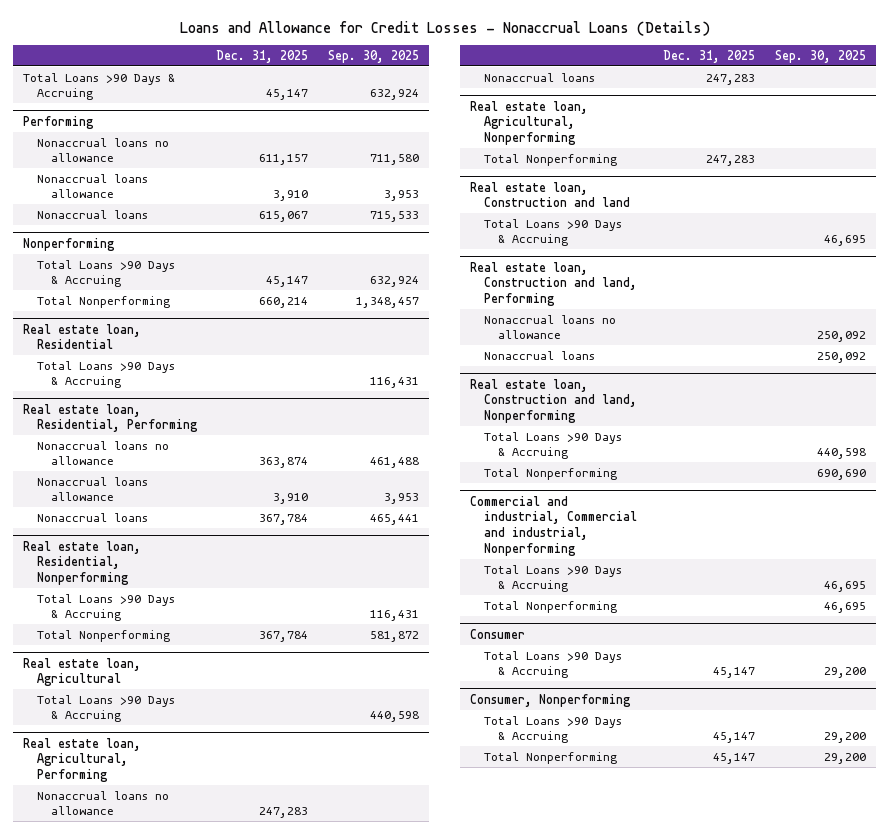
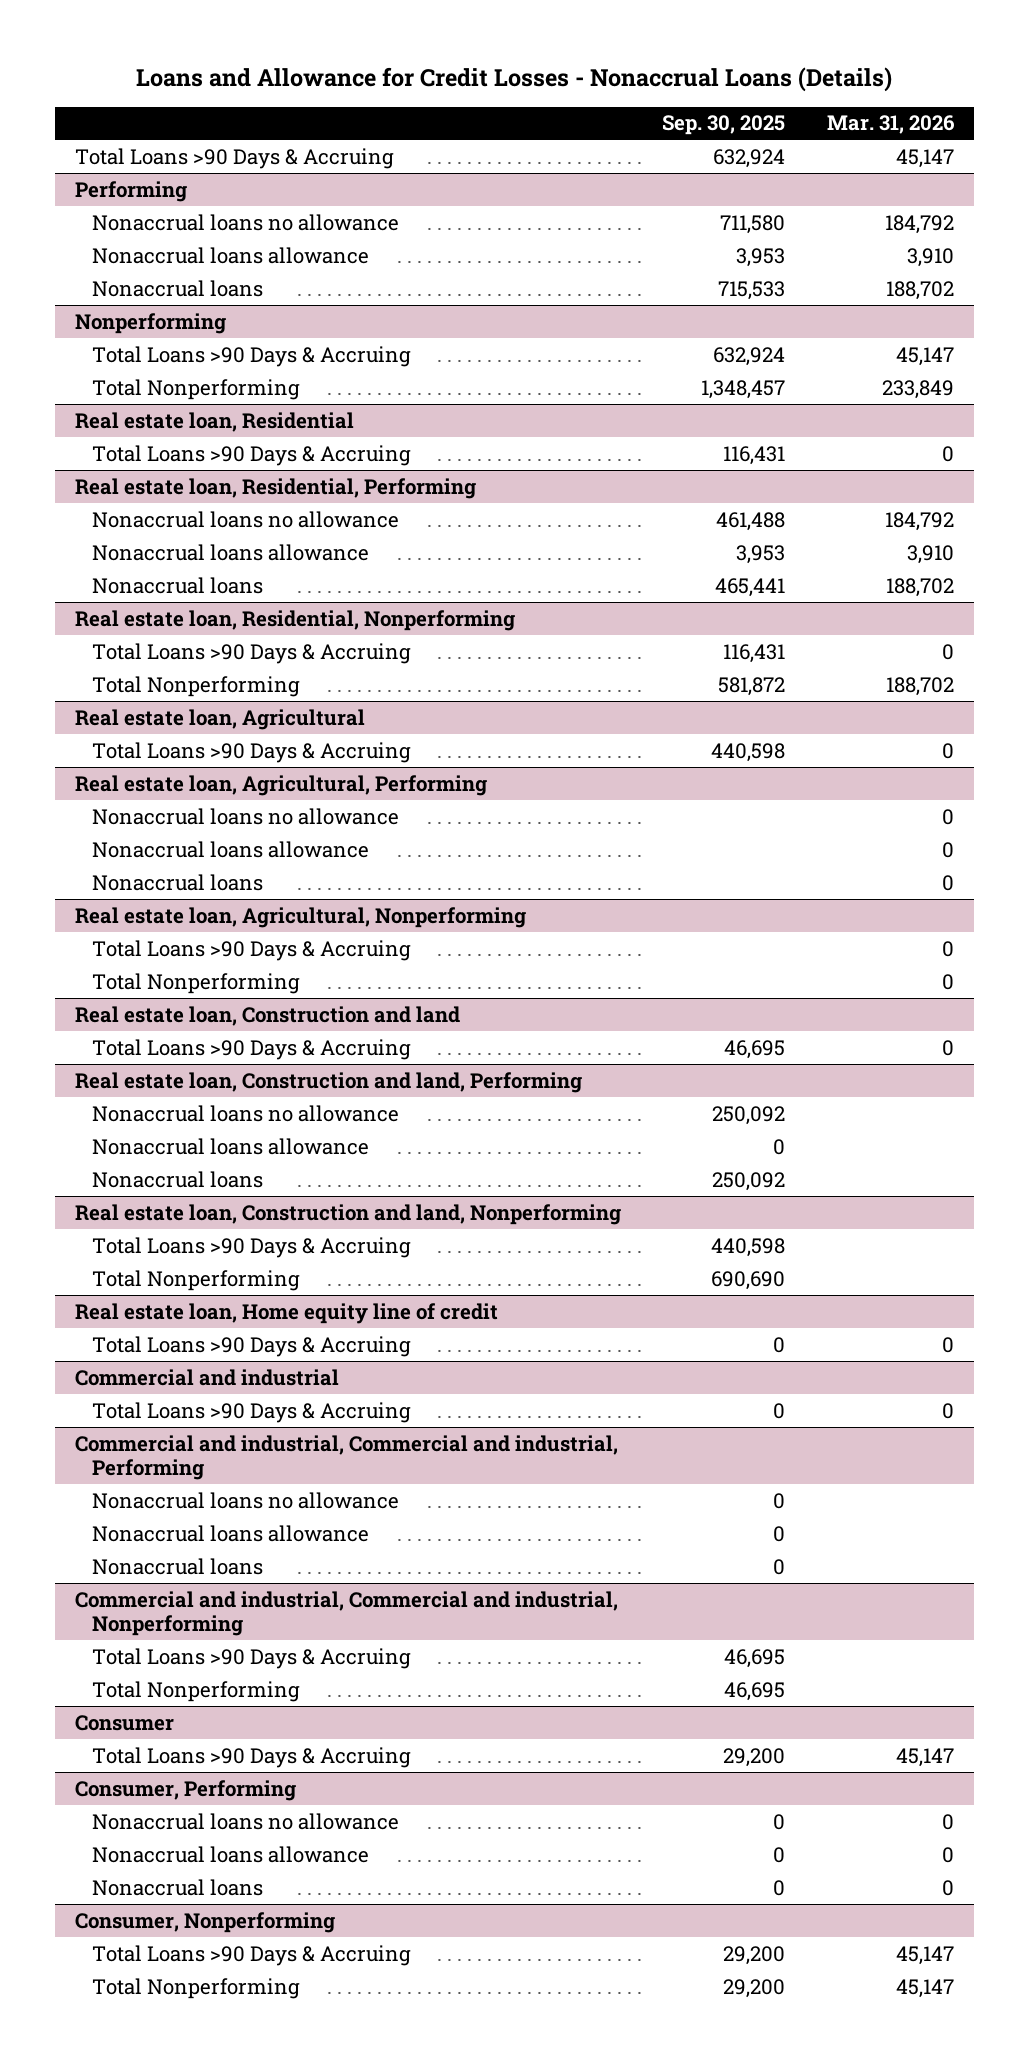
[216,49,309,63] Dec. 31, 2025 -> none
none -> [826,115,955,135] Mar. 31, 2026
none -> [91,840,369,858] Nonaccrual loans allowance
none -> [91,939,411,961] Total Loans >90 Days & Accruing
none -> [91,1137,369,1155] Nonaccrual loans allowance
none -> [75,1302,499,1324] Real estate loan, Home equity line of credit
none -> [91,1335,411,1357] Total Loans >90 Days & Accruing
none -> [75,1368,340,1386] Commercial and industrial
none -> [91,1401,411,1423] Total Loans >90 Days & Accruing
none -> [75,1434,619,1480] Commercial and industrial, Commercial and industrial, Performing
none -> [91,1491,399,1509] Nonaccrual loans no allowance
none -> [91,1524,369,1542] Nonaccrual loans allowance
none -> [91,1557,263,1575] Nonaccrual loans
none -> [75,1779,297,1801] Consumer, Performing
none -> [91,1812,399,1830] Nonaccrual loans no allowance
none -> [91,1845,369,1863] Nonaccrual loans allowance
none -> [91,1878,263,1896] Nonaccrual loans

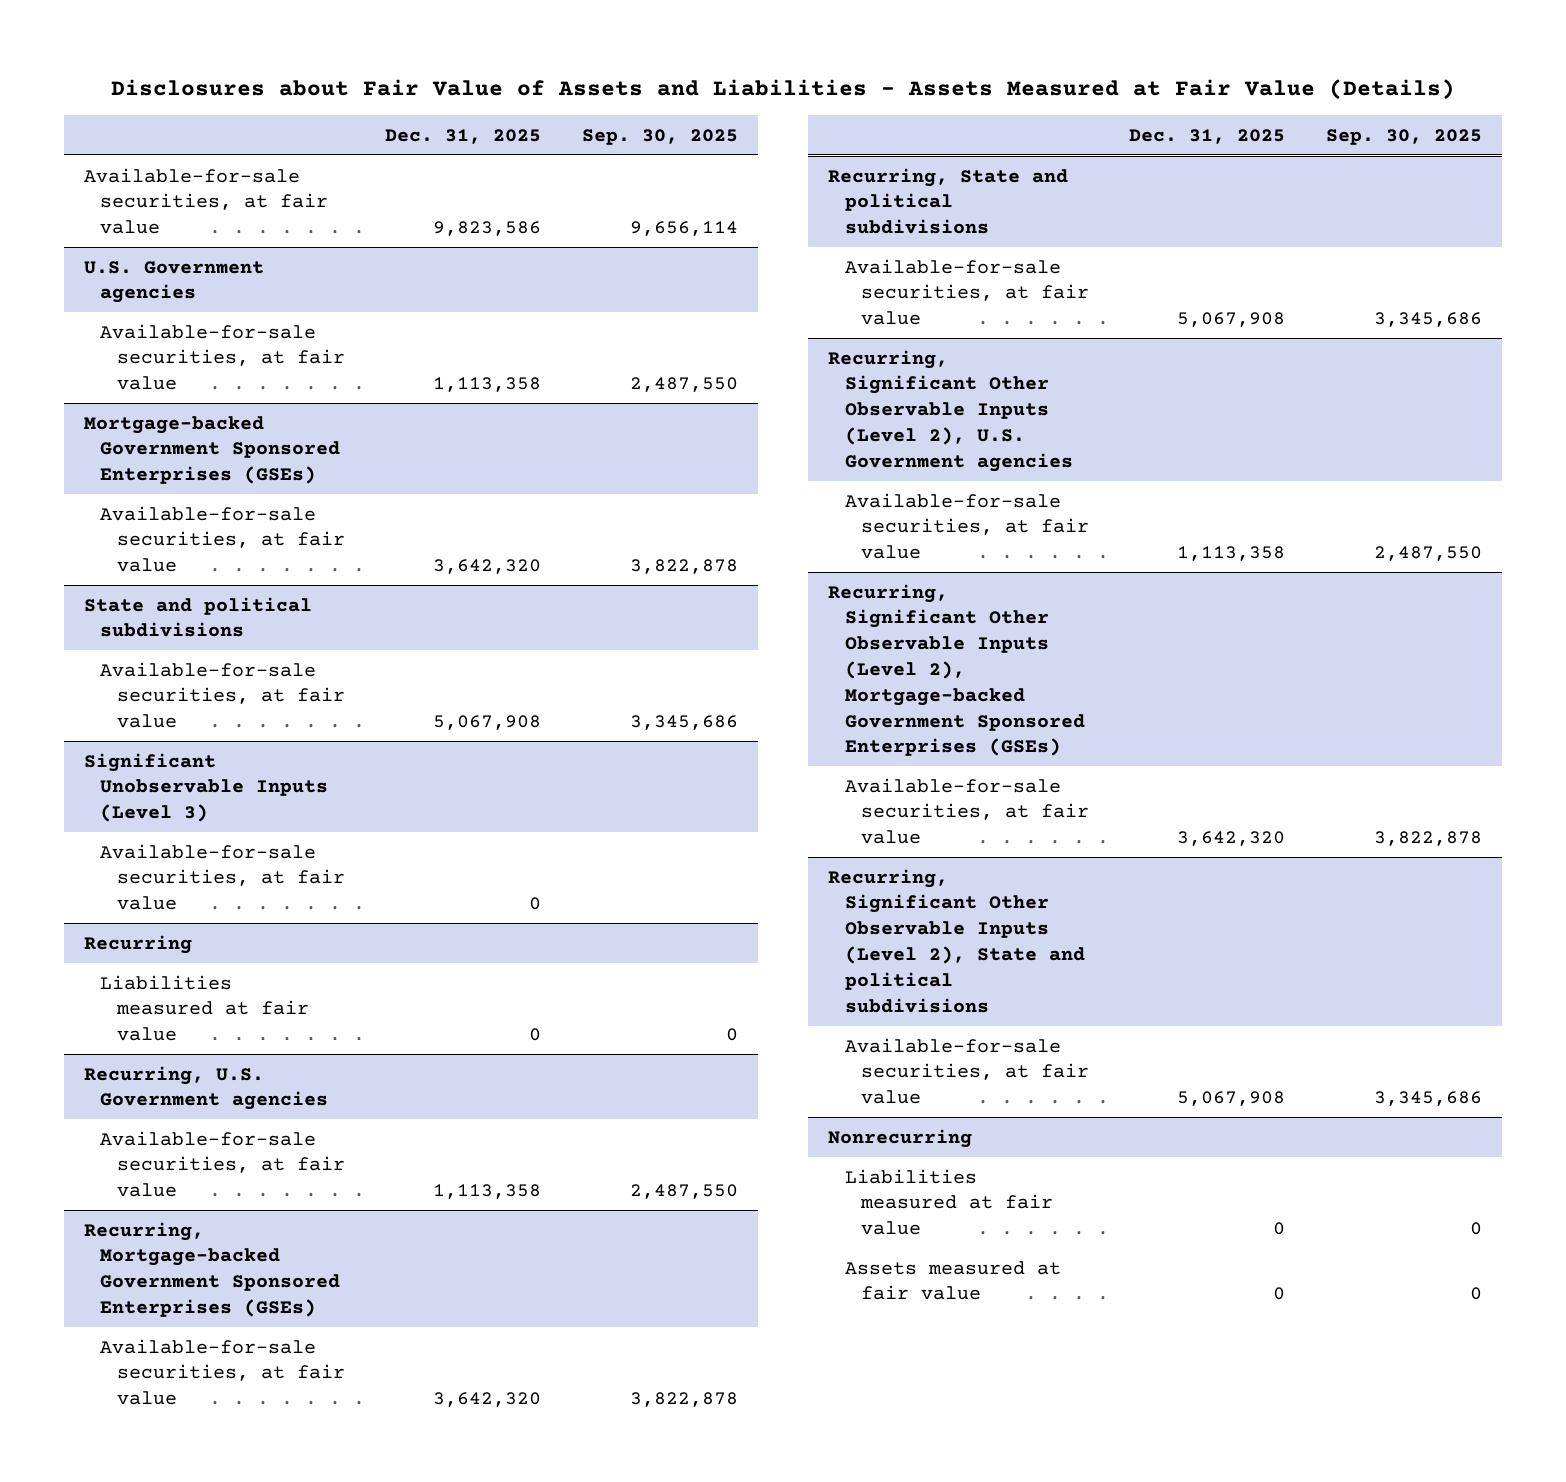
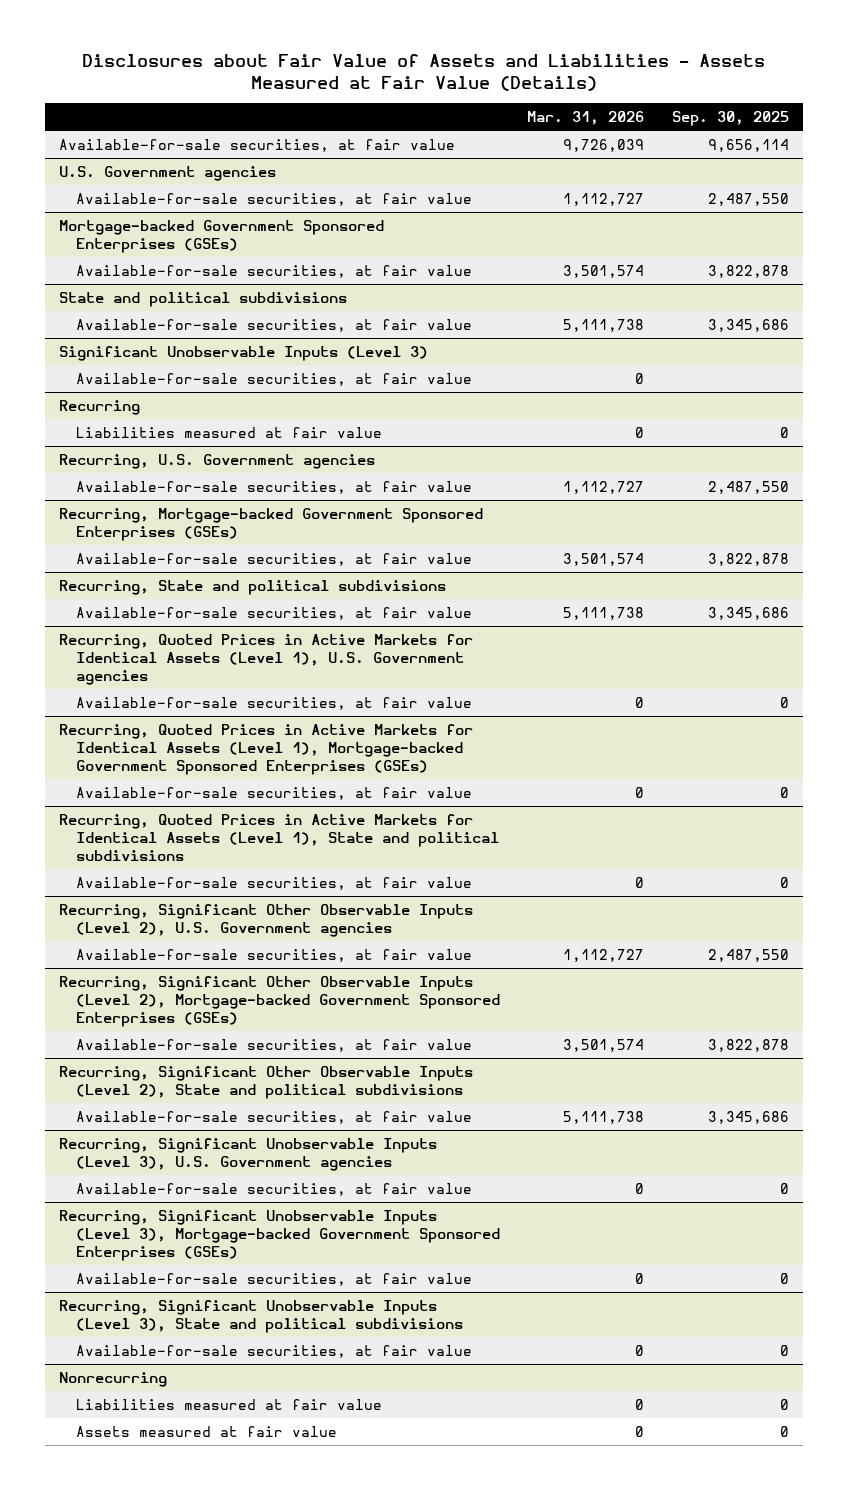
[385,128,542,144] Dec. 31, 2025 -> none
none -> [527,110,645,125] Mar. 31, 2026
none -> [58,634,473,685] Recurring, Quoted Prices in Active Markets for Identical Assets (Level 1), U.S. Government agencies
none -> [75,697,472,711] Available-for-sale securities, at fair value
none -> [58,724,473,775] Recurring, Quoted Prices in Active Markets for Identical Assets (Level 1), Mortgage-backed Government Sponsored Enterprises (GSEs)
none -> [75,787,472,801] Available-for-sale securities, at fair value
none -> [58,814,499,861] Recurring, Quoted Prices in Active Markets for Identical Assets (Level 1), State and political subdivisions
none -> [75,877,472,891] Available-for-sale securities, at fair value
none -> [58,1138,437,1171] Recurring, Significant Unobservable Inputs (Level 3), U.S. Government agencies
none -> [75,1183,472,1197] Available-for-sale securities, at fair value
none -> [58,1210,500,1261] Recurring, Significant Unobservable Inputs (Level 3), Mortgage-backed Government Sponsored Enterprises (GSEs)
none -> [75,1273,472,1287] Available-for-sale securities, at fair value
none -> [58,1300,463,1333] Recurring, Significant Unobservable Inputs (Level 3), State and political subdivisions
none -> [75,1345,472,1359] Available-for-sale securities, at fair value

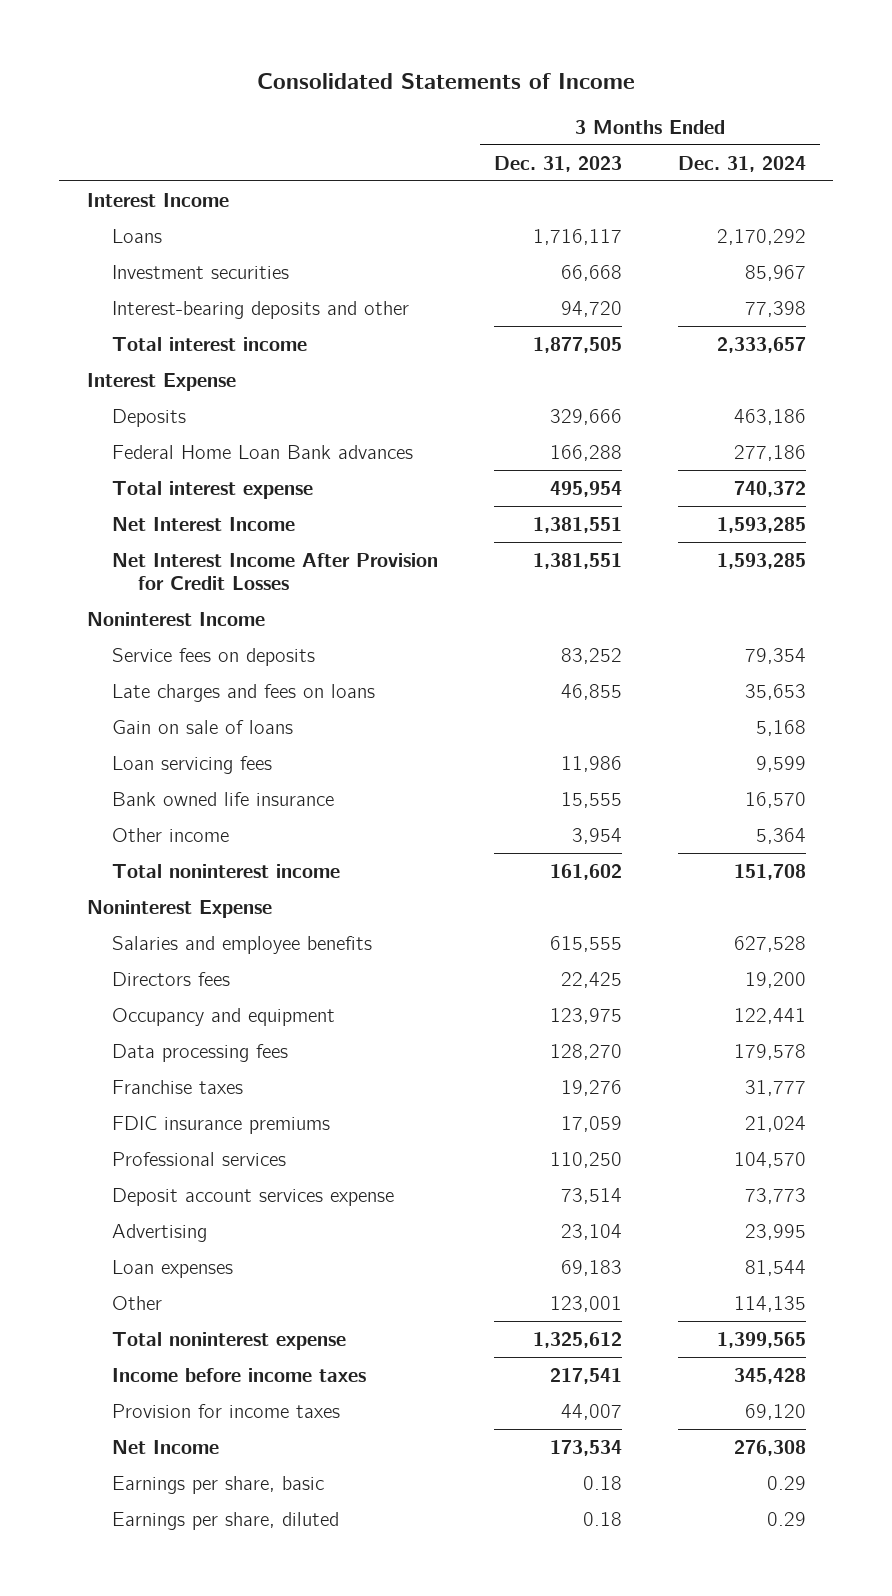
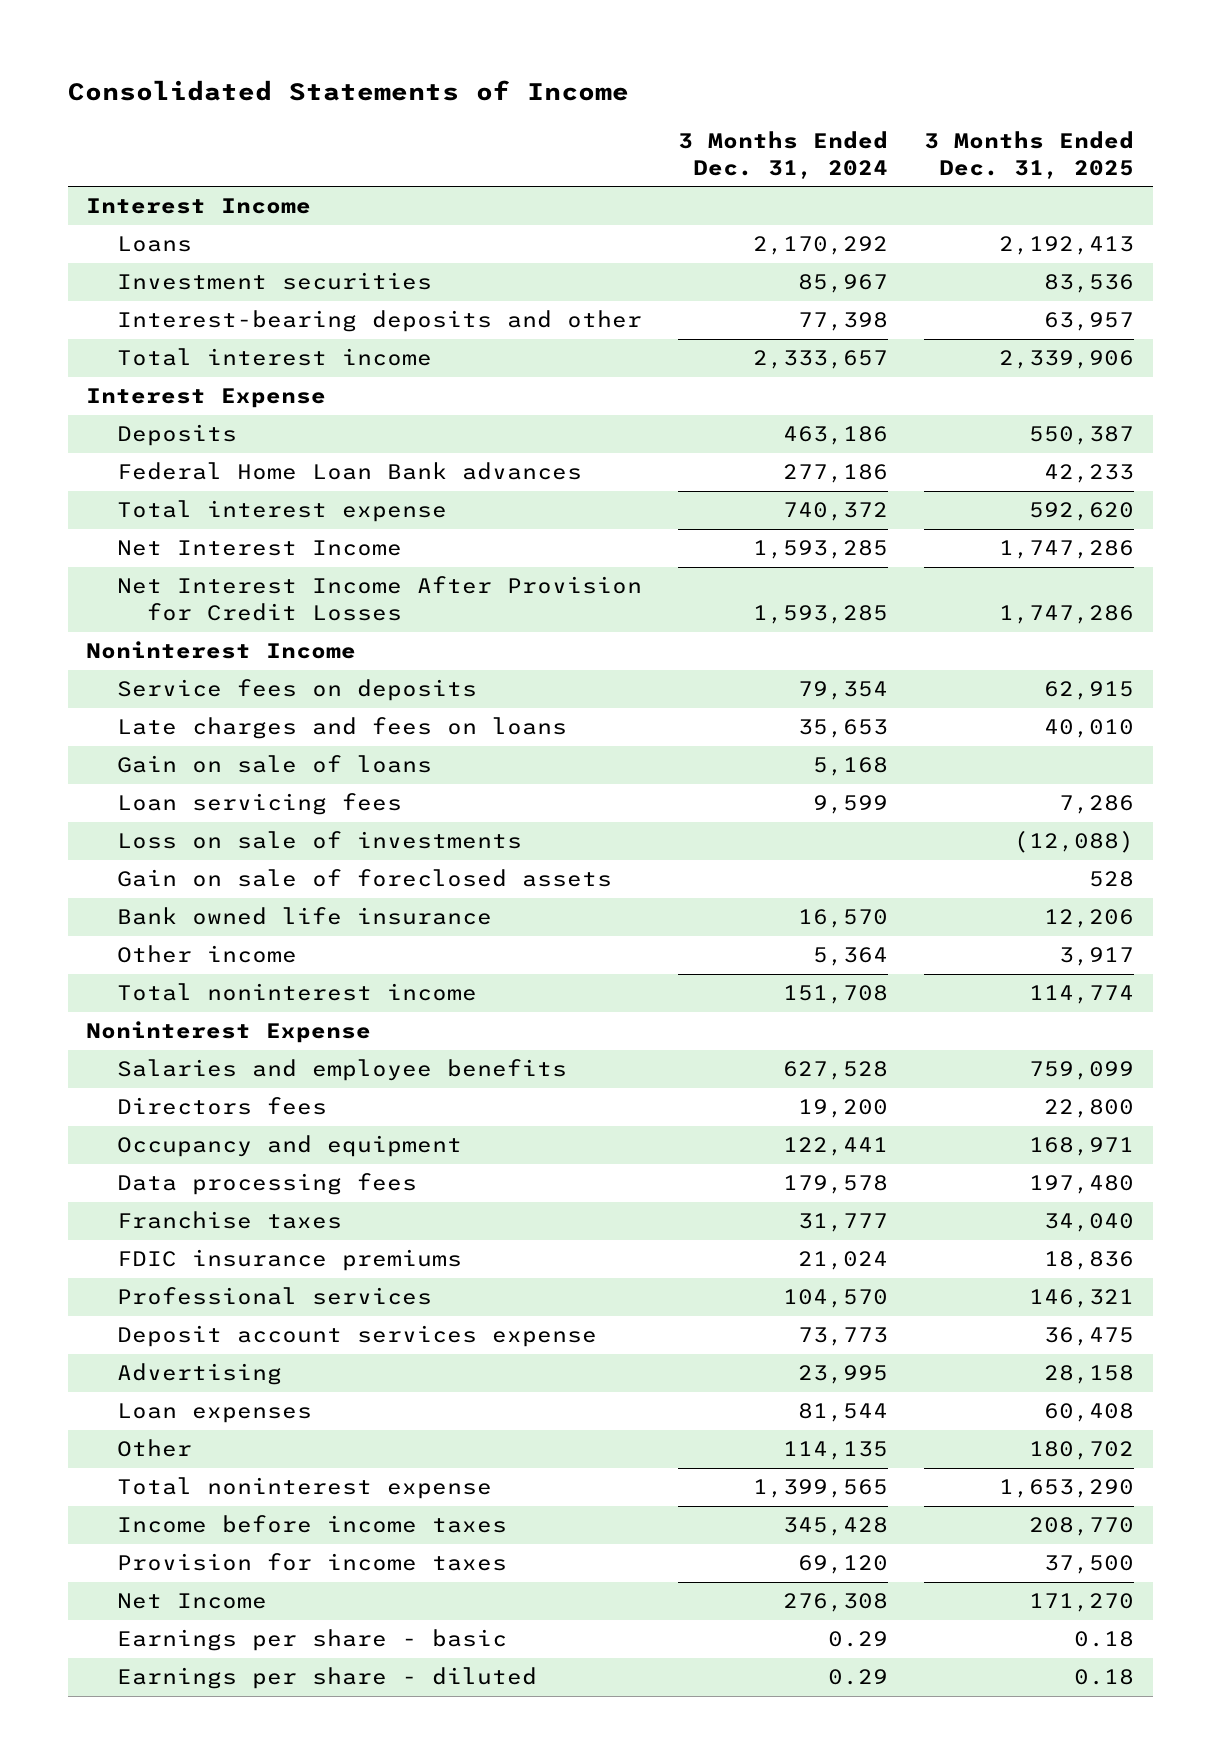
[494,155,623,172] Dec. 31, 2023 -> none
none -> [924,130,1135,179] 3 Months Ended Dec. 31, 2025
none -> [116,831,522,850] Loss on sale of investments
none -> [116,869,612,888] Gain on sale of foreclosed assets
[112,1475,325,1494] Earnings per share, basic -> [116,1629,507,1652] Earnings per share - basic
[112,1511,340,1530] Earnings per share, diluted -> [116,1667,537,1690] Earnings per share - diluted

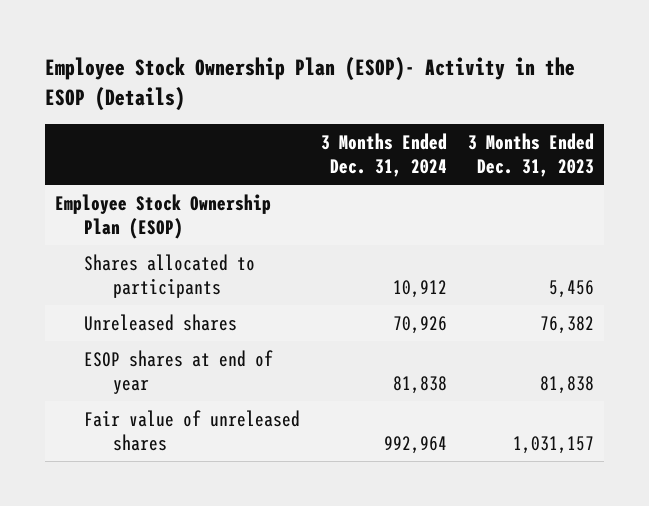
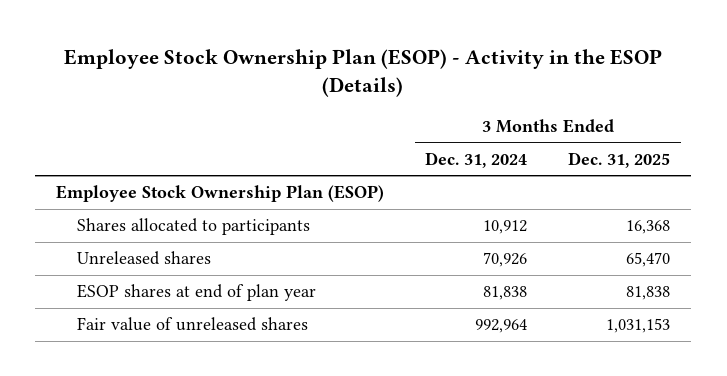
[45,56,576,111] Employee Stock Ownership Plan (ESOP)- Activity in the ESOP (Details) -> [64,48,663,97] Employee Stock Ownership Plan (ESOP) - Activity in the ESOP (Details)
[467,132,594,178] 3 Months Ended Dec. 31, 2023 -> none
none -> [568,151,671,168] Dec. 31, 2025
[84,349,274,394] ESOP shares at end of year -> [77,284,317,302] ESOP shares at end of plan year

